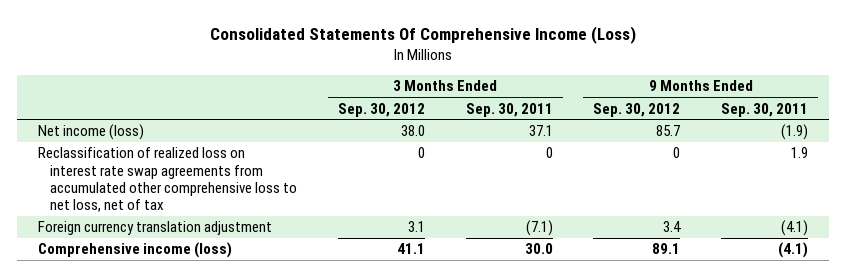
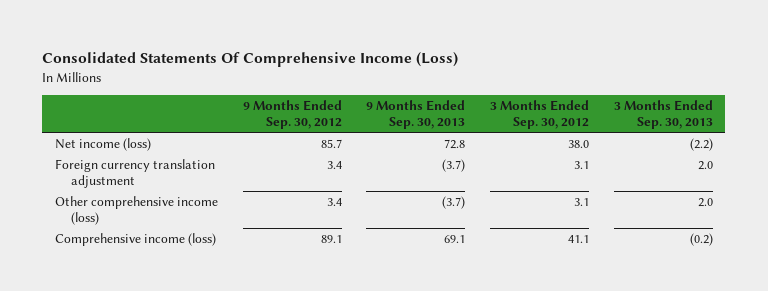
[465,102,553,117] Sep. 30, 2011 -> none
[721,102,809,117] Sep. 30, 2011 -> none
none -> [366,100,466,129] 9 Months Ended Sep. 30, 2013
none -> [613,100,713,129] 3 Months Ended Sep. 30, 2013
[37,147,298,213] Reclassification of realized loss on interest rate swap agreements from accumulated other comprehensive loss to net loss, net of tax -> none
none -> [54,196,218,225] Other comprehensive income (loss)

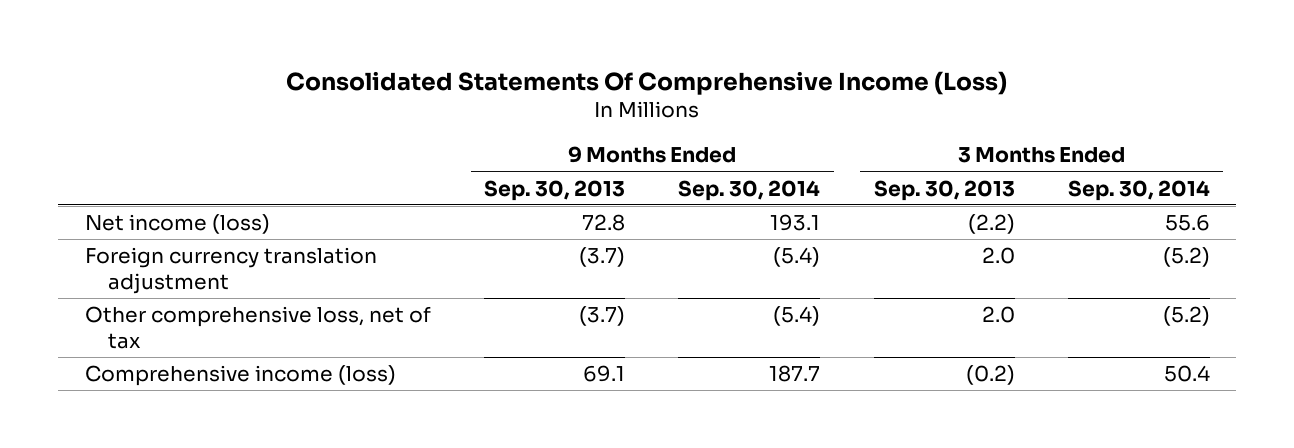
[242,100,342,129] 9 Months Ended Sep. 30, 2012 -> none
[490,100,590,129] 3 Months Ended Sep. 30, 2012 -> none
none -> [678,179,821,201] Sep. 30, 2014
none -> [1067,179,1210,201] Sep. 30, 2014
[54,196,218,225] Other comprehensive income (loss) -> [84,306,431,350] Other comprehensive loss, net of tax

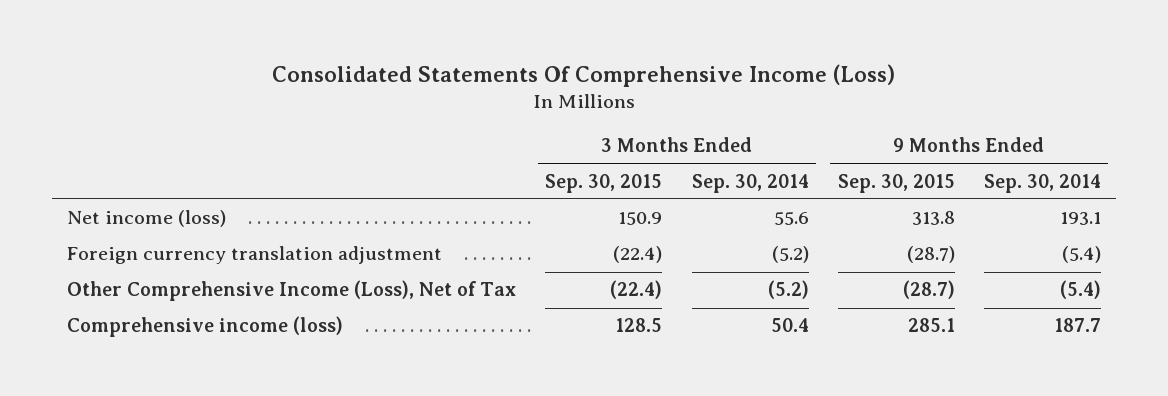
[483,179,625,201] Sep. 30, 2013 -> none
[873,179,1015,201] Sep. 30, 2013 -> none
none -> [545,173,663,193] Sep. 30, 2015
none -> [837,173,955,193] Sep. 30, 2015
[84,306,431,350] Other comprehensive loss, net of tax -> [67,280,517,302] Other Comprehensive Income (Loss), Net of Tax

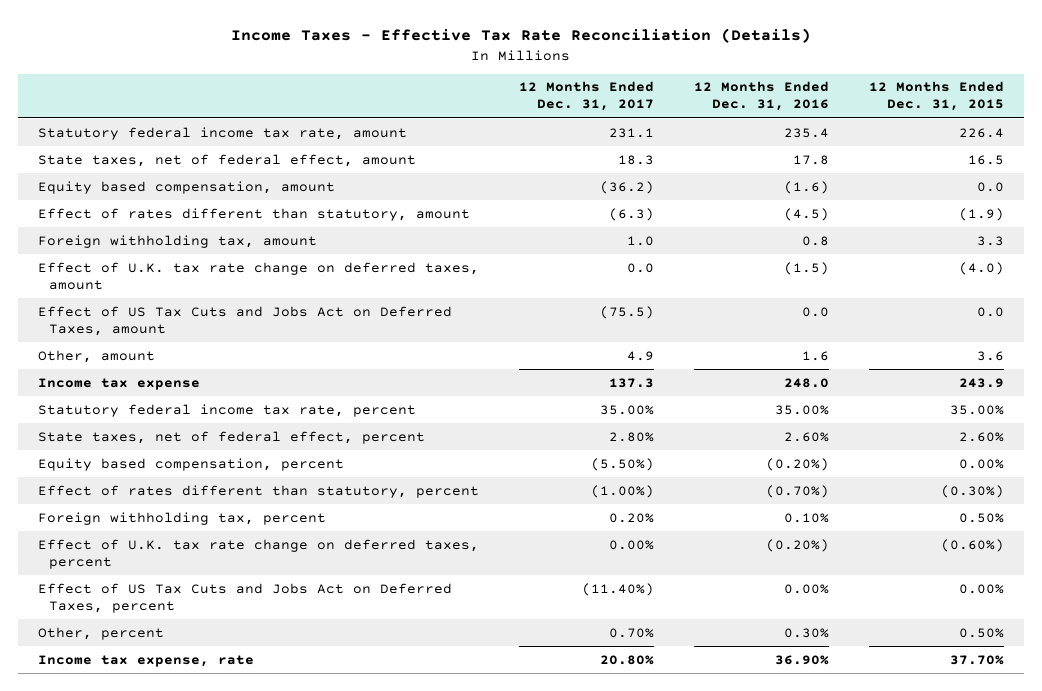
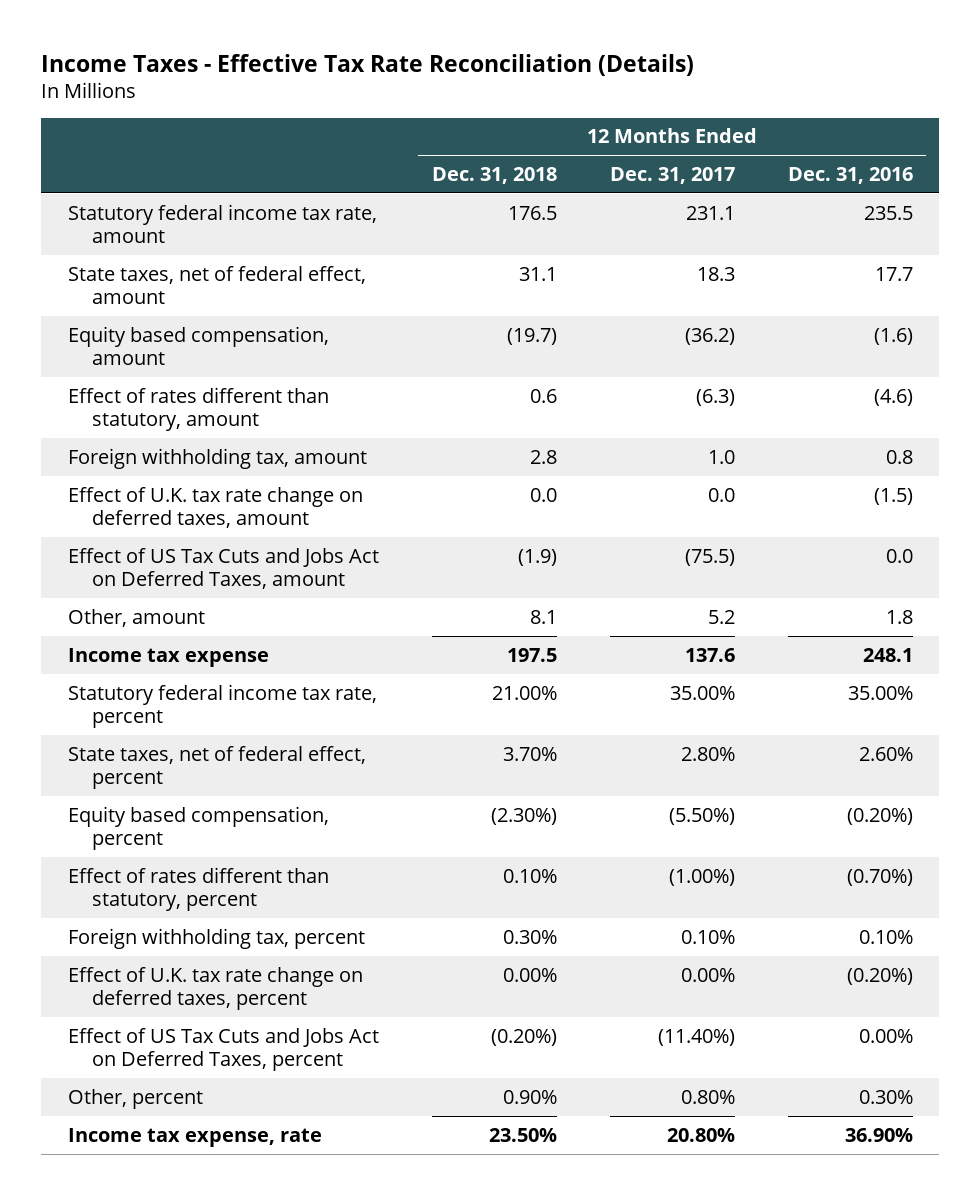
[868,81,1004,112] 12 Months Ended Dec. 31, 2015 -> none
none -> [431,166,557,184] Dec. 31, 2018
[783,127,829,138] 235.4 -> [863,205,913,220] 235.5
[792,154,829,165] 17.8 -> [874,266,913,281] 17.7
[783,207,829,221] (4.5) -> [873,388,913,406] (4.6)
[626,350,654,361] 4.9 -> [707,609,735,624] 5.2
[801,350,829,361] 1.6 -> [885,609,913,624] 1.8
[608,377,654,388] 137.3 -> [684,647,735,662] 137.6
[783,377,829,388] 248.0 -> [862,647,913,662] 248.1
[608,512,654,523] 0.20% -> [680,929,735,944] 0.10%
[608,627,654,638] 0.70% -> [680,1089,735,1104] 0.80%

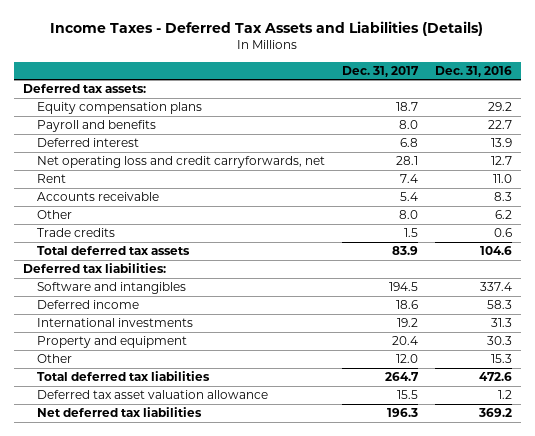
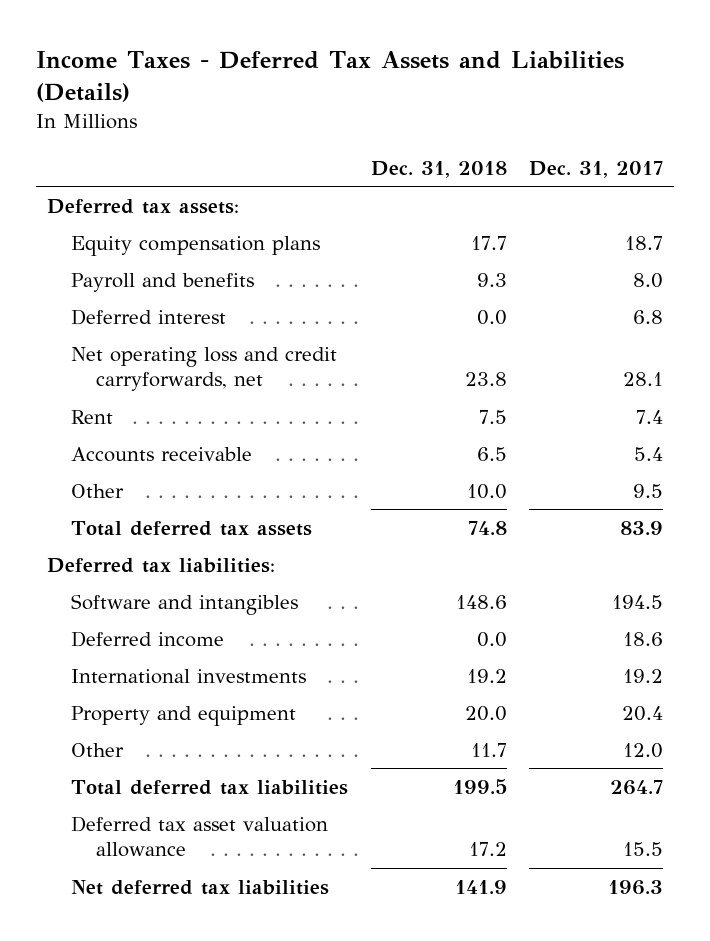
[435,65,513,77] Dec. 31, 2016 -> none
none -> [370,160,507,178] Dec. 31, 2018
[37,228,116,238] Trade credits -> none
[399,210,419,220] 8.0 -> [632,483,663,498] 9.5

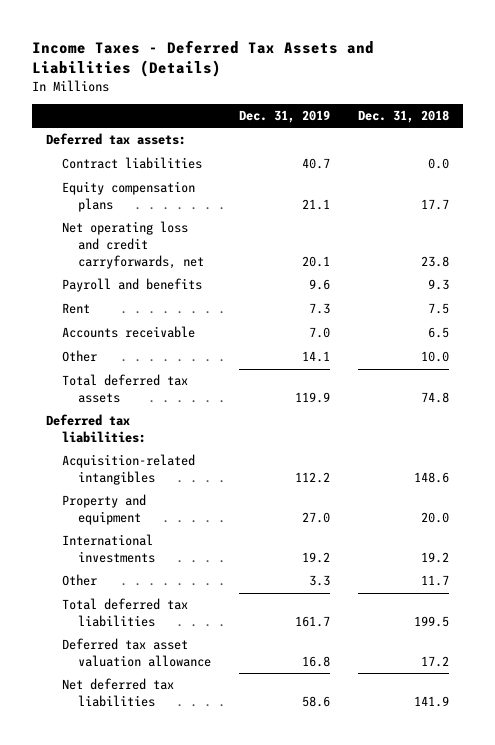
[528,160,663,178] Dec. 31, 2017 -> none
none -> [239,110,331,124] Dec. 31, 2019
none -> [62,157,203,170] Contract liabilities
[71,308,227,325] Deferred interest -> none
[71,272,255,292] Payroll and benefits -> [62,278,203,293] Payroll and benefits
[71,630,225,647] Deferred income -> none
[71,593,299,615] Software and intangibles -> [62,454,196,486] Acquisition-related intangibles
[71,668,307,684] International investments -> [62,534,156,564] International investments

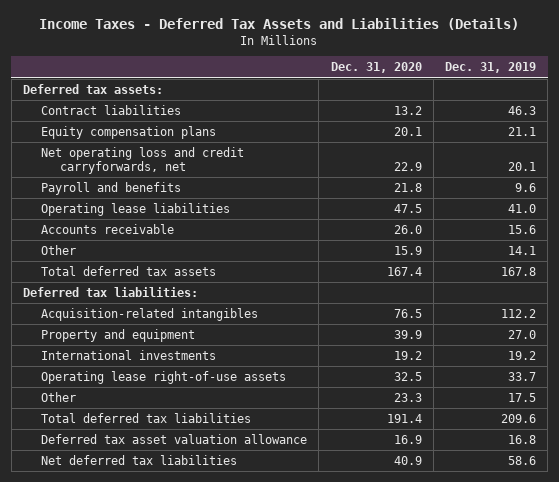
[357,110,449,124] Dec. 31, 2018 -> none
none -> [330,62,422,74] Dec. 31, 2020
[302,158,331,170] 40.7 -> [508,105,537,115] 46.3
[62,303,91,315] Rent -> none
none -> [41,202,231,216] Operating lease liabilities
[309,327,331,339] 7.0 -> [508,224,537,234] 15.6
[295,392,331,404] 119.9 -> [501,266,537,276] 167.8
none -> [41,370,287,384] Operating lease right-of-use assets
[309,575,331,587] 3.3 -> [508,392,537,402] 17.5
[295,616,331,628] 161.7 -> [501,413,537,423] 209.6

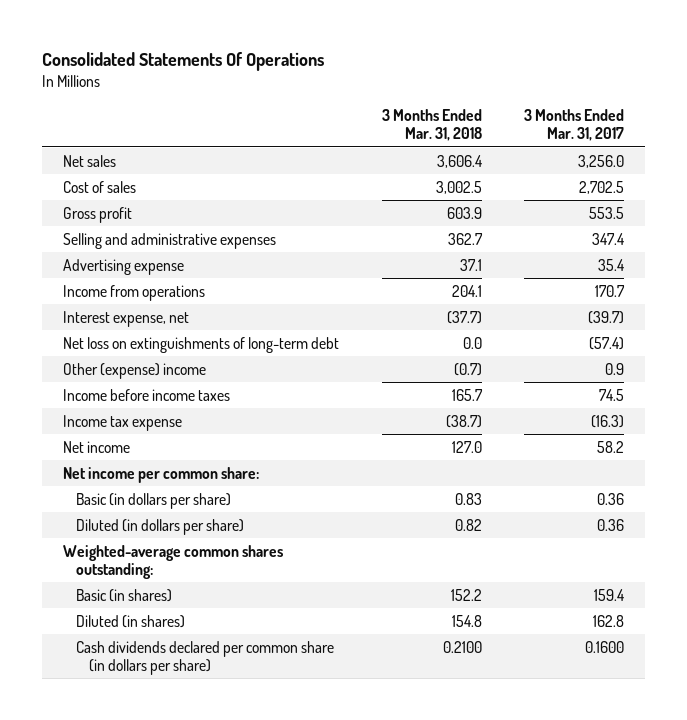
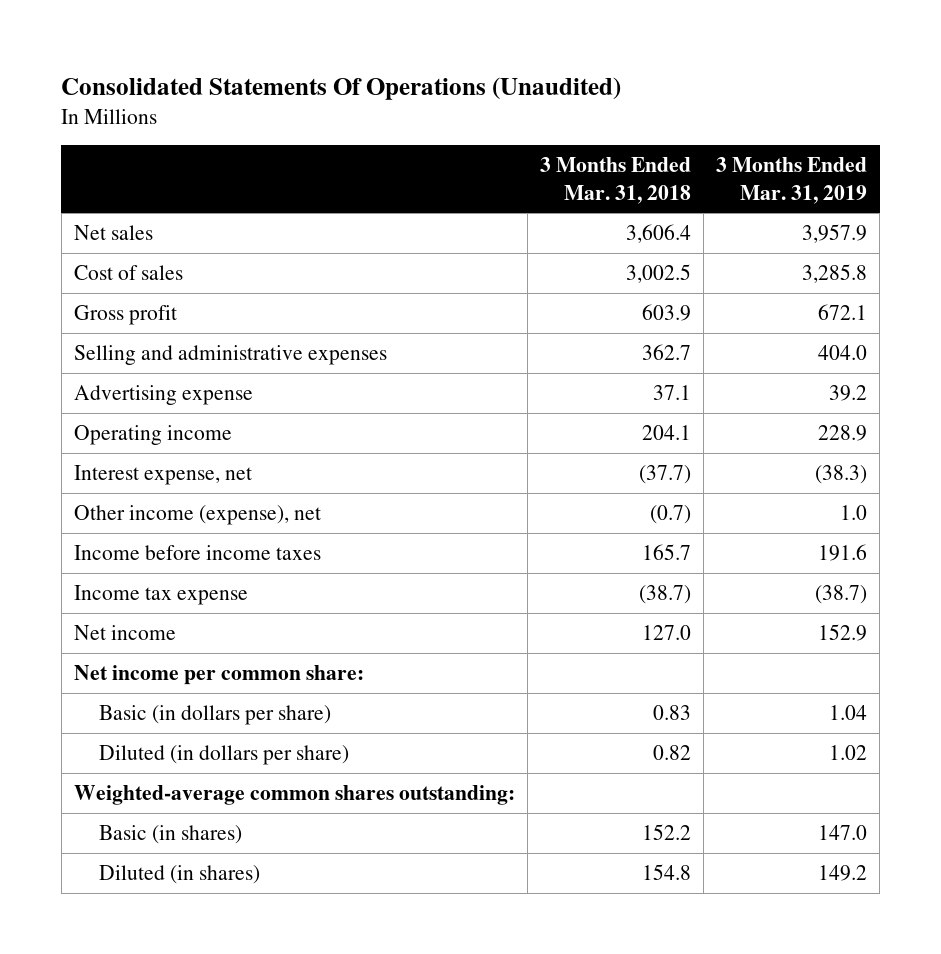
[41,51,324,71] Consolidated Statements Of Operations -> [61,76,622,100] Consolidated Statements Of Operations (Unaudited)
[524,109,625,142] 3 Months Ended Mar. 31, 2017 -> none
none -> [715,157,867,204] 3 Months Ended Mar. 31, 2019
[62,284,205,301] Income from operations -> [73,425,232,446] Operating income
[62,336,339,353] Net loss on extinguishments of long-term debt -> none
[62,362,206,379] Other (expense) income -> [73,505,321,526] Other income (expense), net
[75,640,334,675] Cash dividends declared per common share (in dollars per share) -> none

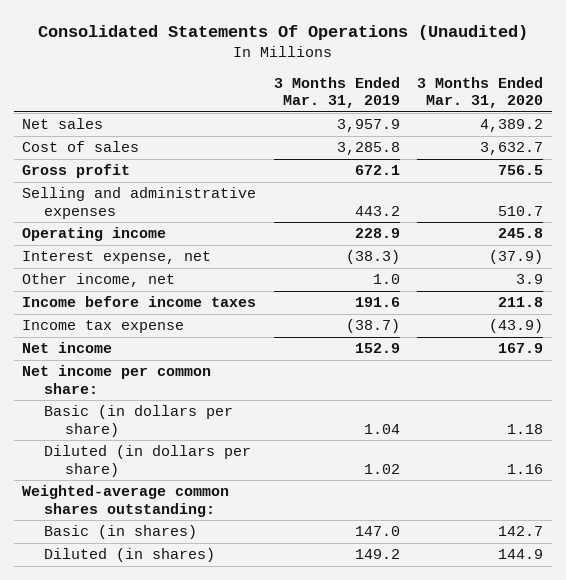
[539,157,691,204] 3 Months Ended Mar. 31, 2018 -> none
none -> [417,77,544,109] 3 Months Ended Mar. 31, 2020
[73,385,253,406] Advertising expense -> none
[817,345,867,361] 404.0 -> [354,205,400,216] 443.2
[73,505,321,526] Other income (expense), net -> [22,273,176,288] Other income, net

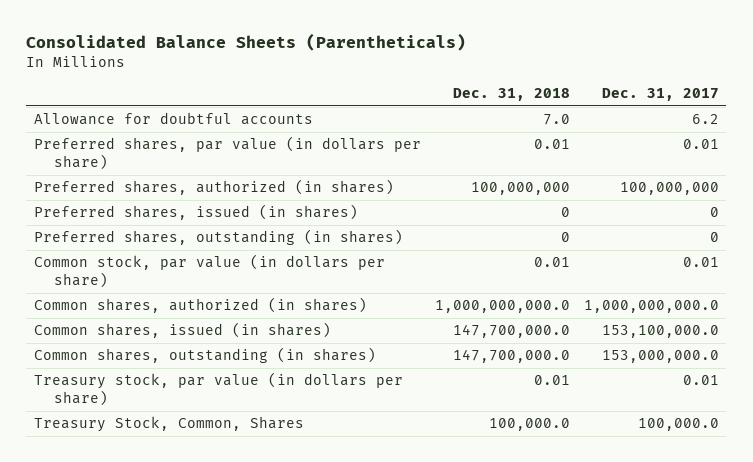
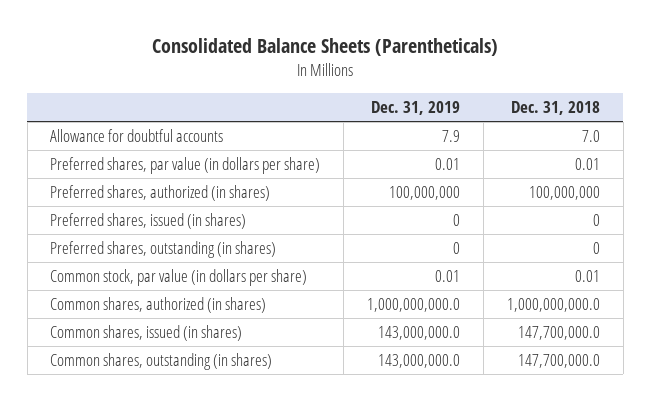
[602,87,720,101] Dec. 31, 2017 -> none
none -> [371,101,461,116] Dec. 31, 2019
[33,372,403,406] Treasury stock, par value (in dollars per share) -> none
[33,416,304,433] Treasury Stock, Common, Shares -> none

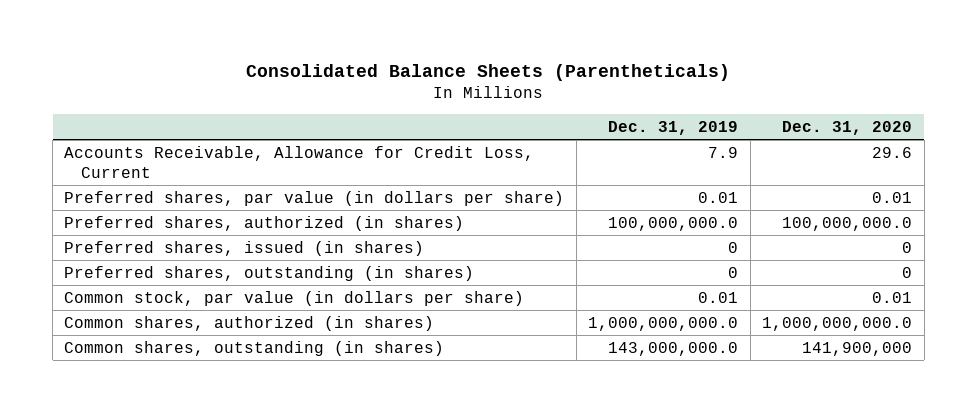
[510,101,600,116] Dec. 31, 2018 -> none
none -> [782,120,913,135] Dec. 31, 2020
[50,128,224,142] Allowance for doubtful accounts -> [64,145,535,178] Accounts Receivable, Allowance for Credit Loss, Current
[389,185,461,200] 100,000,000 -> [608,216,739,231] 100,000,000.0
[50,324,243,341] Common shares, issued (in shares) -> none

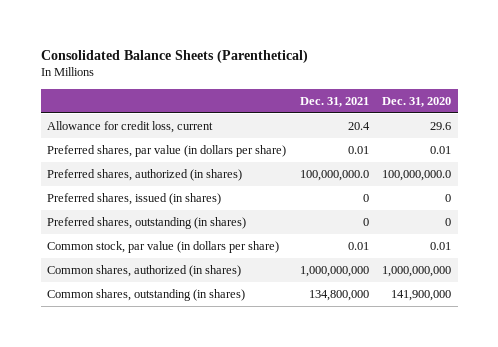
[246,64,731,82] Consolidated Balance Sheets (Parentheticals) -> [40,49,308,63] Consolidated Balance Sheets (Parenthetical)
[608,120,739,135] Dec. 31, 2019 -> none
none -> [299,96,369,107] Dec. 31, 2021
[64,145,535,178] Accounts Receivable, Allowance for Credit Loss, Current -> [47,120,214,133] Allowance for credit loss, current
[762,316,913,331] 1,000,000,000.0 -> [382,265,452,277] 1,000,000,000

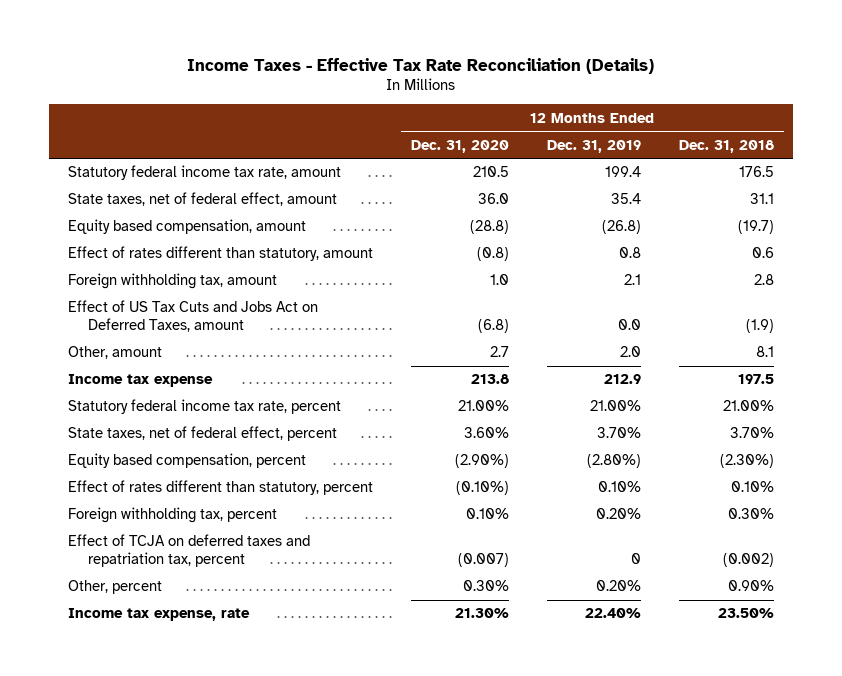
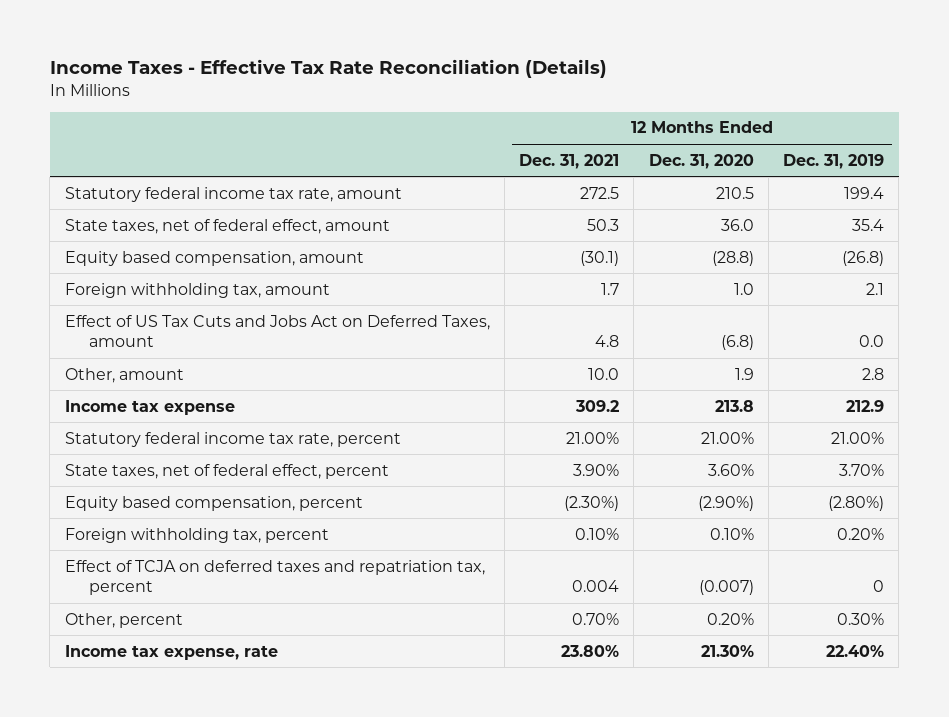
[679,139,775,153] Dec. 31, 2018 -> none
none -> [519,153,620,169] Dec. 31, 2021
[67,246,373,262] Effect of rates different than statutory, amount -> none
[489,346,509,358] 2.7 -> [734,367,754,380] 1.9
[619,346,641,358] 2.0 -> [862,367,885,380] 2.8
[67,480,373,496] Effect of rates different than statutory, percent -> none
[462,580,509,592] 0.30% -> [706,612,754,625] 0.20%
[595,580,641,592] 0.20% -> [837,612,885,625] 0.30%

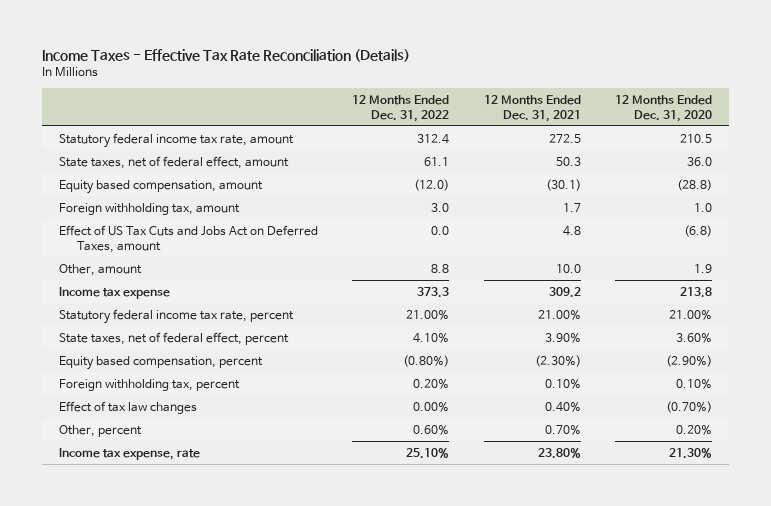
[783,153,885,169] Dec. 31, 2019 -> none
none -> [352,94,450,122] 12 Months Ended Dec. 31, 2022
[64,559,485,596] Effect of TCJA on deferred taxes and repatriation tax, percent -> none
none -> [58,400,197,414] Effect of tax law changes

